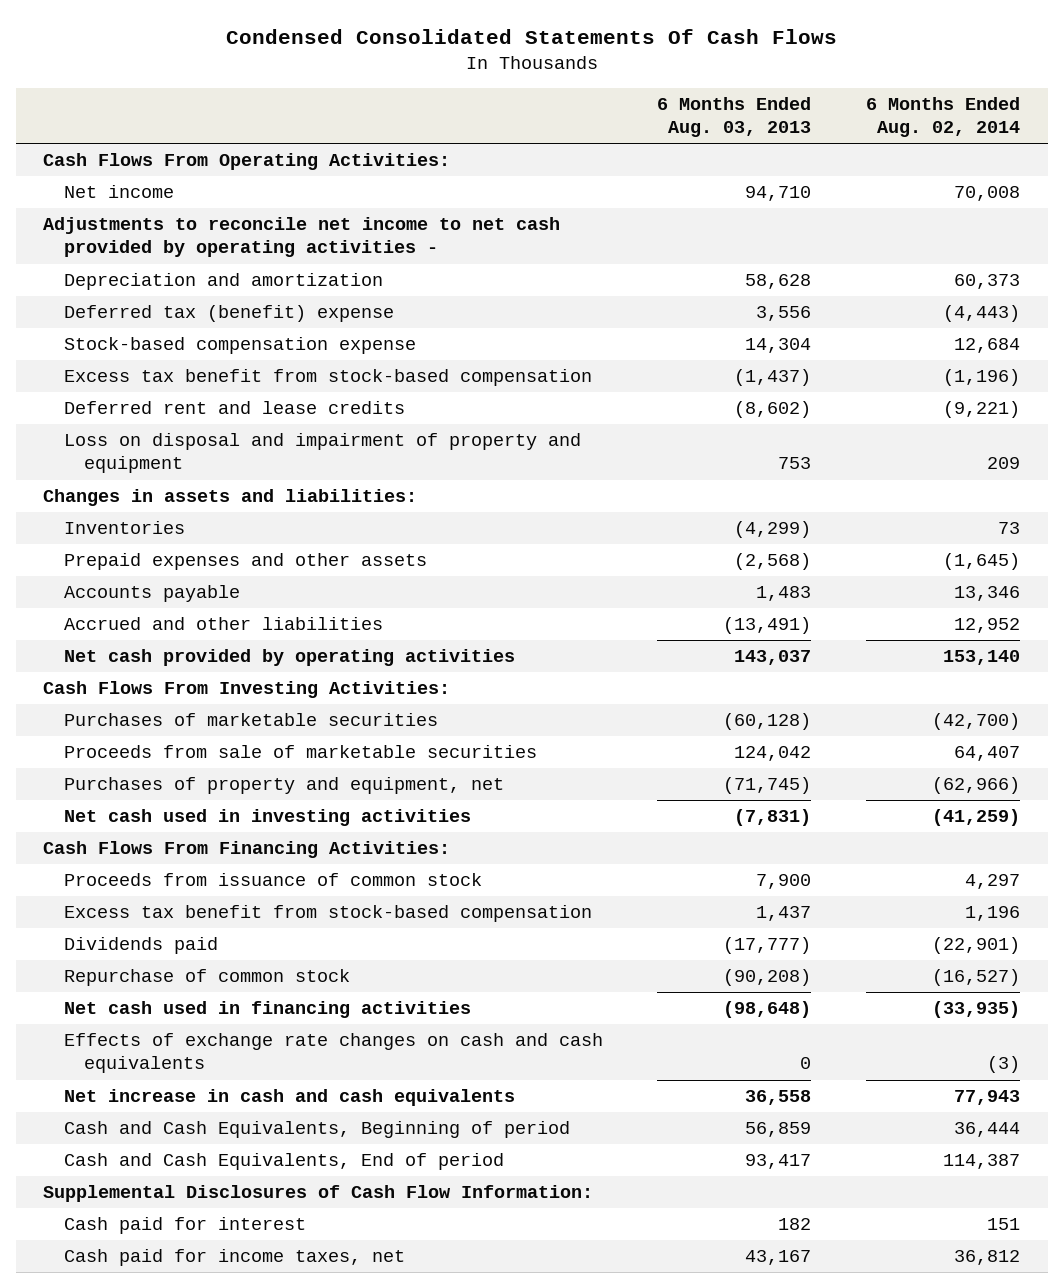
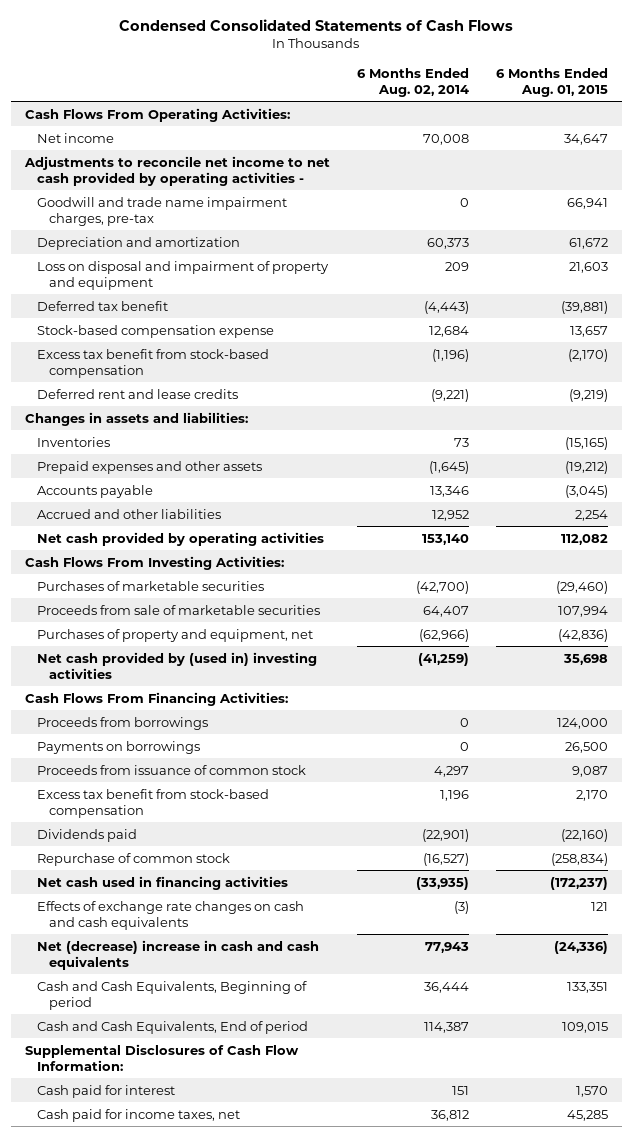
[225,29,837,45] Condensed Consolidated Statements Of Cash Flows -> [119,18,514,31] Condensed Consolidated Statements of Cash Flows
[657,96,812,138] 6 Months Ended Aug. 03, 2013 -> none
none -> [496,67,609,97] 6 Months Ended Aug. 01, 2015
none -> [36,196,287,226] Goodwill and trade name impairment charges, pre-tax
[63,433,581,474] Loss on disposal and impairment of property and equipment -> [36,260,329,290] Loss on disposal and impairment of property and equipment
[63,305,394,323] Deferred tax (benefit) expense -> [36,300,168,311] Deferred tax benefit
[63,809,471,827] Net cash used in investing activities -> [36,651,317,679] Net cash provided by (used in) investing activities
none -> [36,716,208,730] Proceeds from borrowings
none -> [36,740,200,754] Payments on borrowings
[63,1089,515,1107] Net increase in cash and cash equivalents -> [36,939,319,970] Net (decrease) increase in cash and cash equivalents

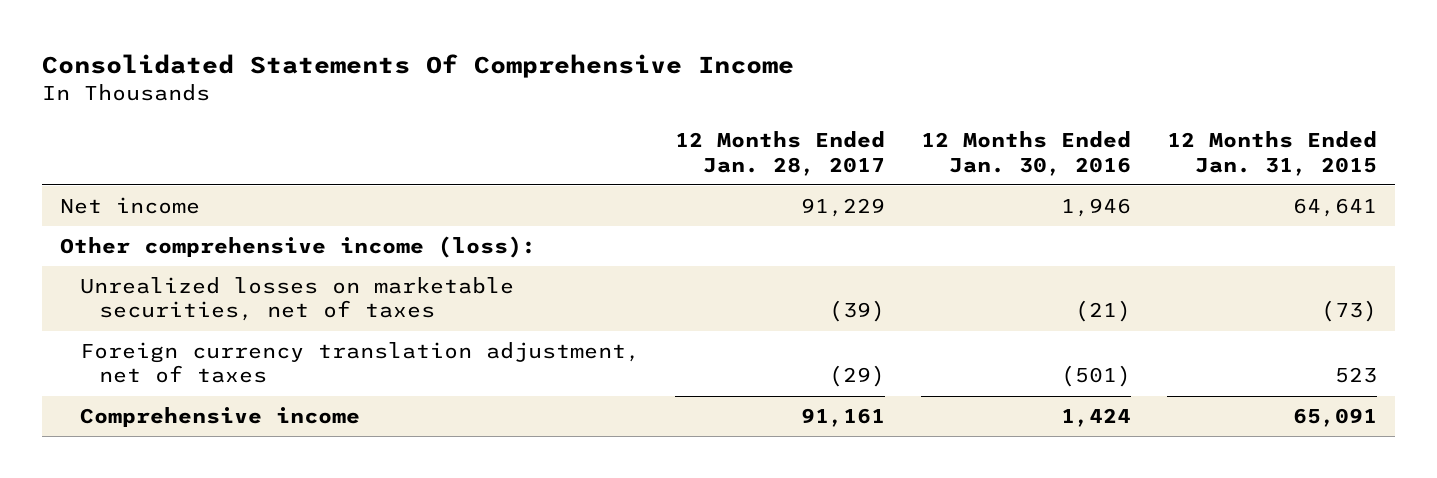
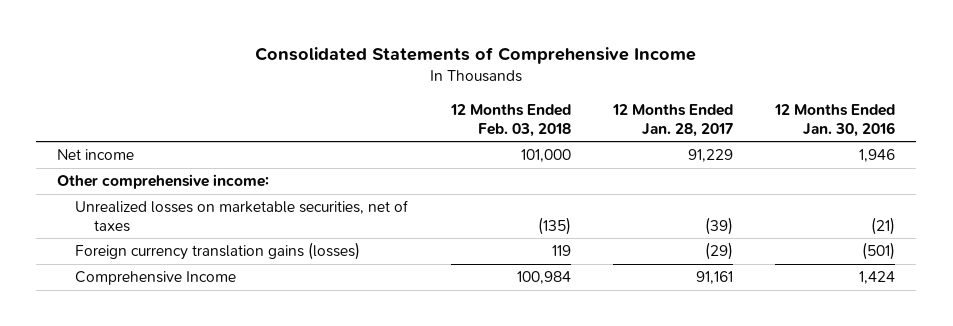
[42,54,795,79] Consolidated Statements Of Comprehensive Income -> [255,47,697,65] Consolidated Statements of Comprehensive Income
[1166,131,1377,176] 12 Months Ended Jan. 31, 2015 -> none
none -> [449,104,571,137] 12 Months Ended Feb. 03, 2018
[60,236,537,259] Other comprehensive income (loss): -> [57,174,270,190] Other comprehensive income:
[79,342,640,384] Foreign currency translation adjustment, net of taxes -> [75,242,361,261] Foreign currency translation gains (losses)
[79,407,360,428] Comprehensive income -> [75,271,237,286] Comprehensive Income

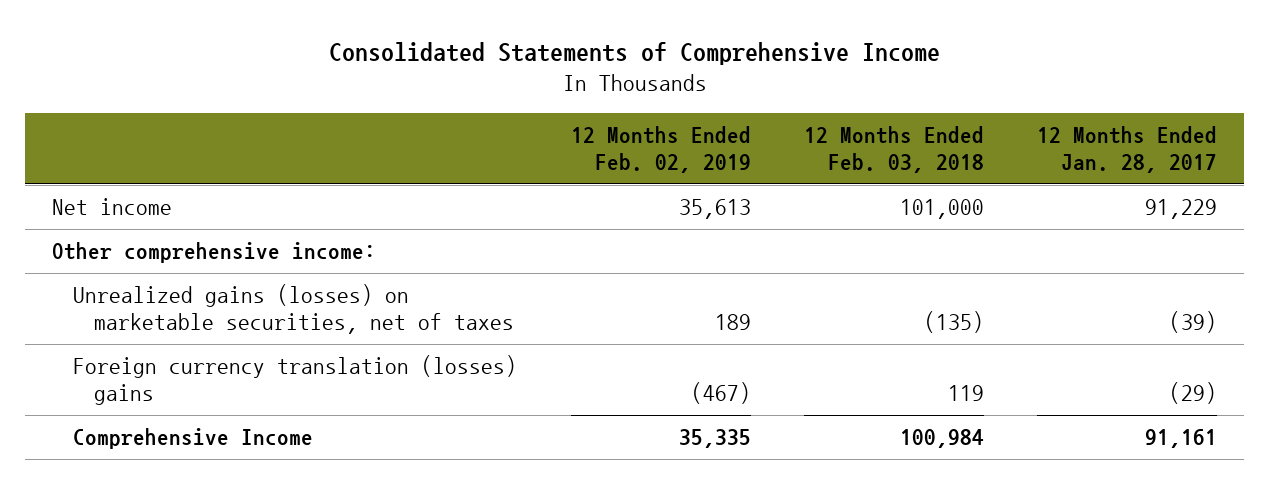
[774,104,896,137] 12 Months Ended Jan. 30, 2016 -> none
none -> [570,126,751,173] 12 Months Ended Feb. 02, 2019
[75,200,409,232] Unrealized losses on marketable securities, net of taxes -> [73,284,515,335] Unrealized gains (losses) on marketable securities, net of taxes
[75,242,361,261] Foreign currency translation gains (losses) -> [73,355,518,406] Foreign currency translation (losses) gains

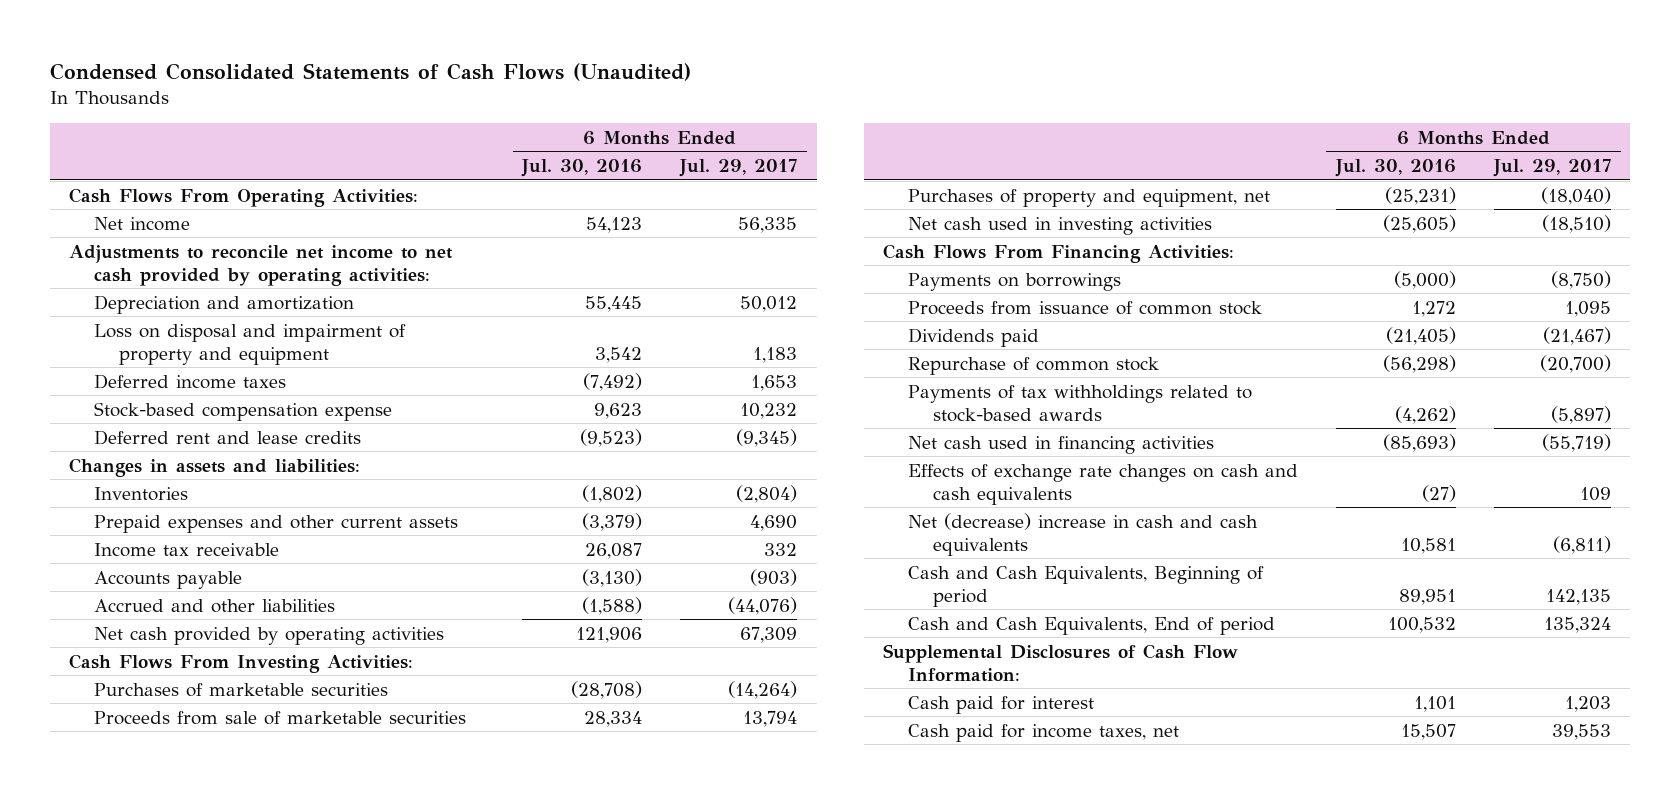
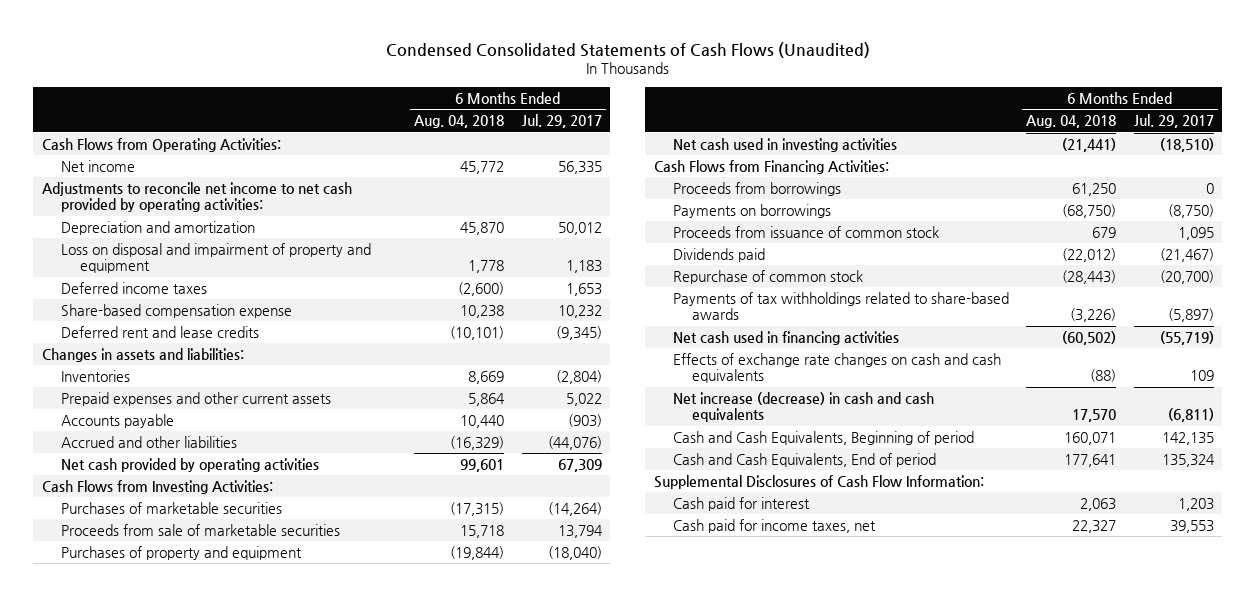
[521,159,643,178] Jul. 30, 2016 -> none
none -> [414,115,505,129] Aug. 04, 2018
[68,187,418,207] Cash Flows From Operating Activities: -> [41,138,281,153] Cash Flows from Operating Activities:
[94,401,393,421] Stock-based compensation expense -> [60,304,292,319] Share-based compensation expense
[94,542,280,557] Income tax receivable -> none
[750,514,798,531] 4,690 -> [565,393,602,407] 5,022
[68,653,413,673] Cash Flows From Investing Activities: -> [41,480,273,495] Cash Flows from Investing Activities:
[907,188,1270,207] Purchases of property and equipment, net -> [60,546,302,561] Purchases of property and equipment
[882,243,1234,263] Cash Flows From Financing Activities: -> [653,160,889,175] Cash Flows from Financing Activities:
none -> [673,182,842,197] Proceeds from borrowings
[907,384,1252,422] Payments of tax withholdings related to stock-based awards -> [673,292,1010,321] Payments of tax withholdings related to share-based awards
[907,512,1258,556] Net (decrease) increase in cash and cash equivalents -> [673,392,935,423] Net increase (decrease) in cash and cash equivalents

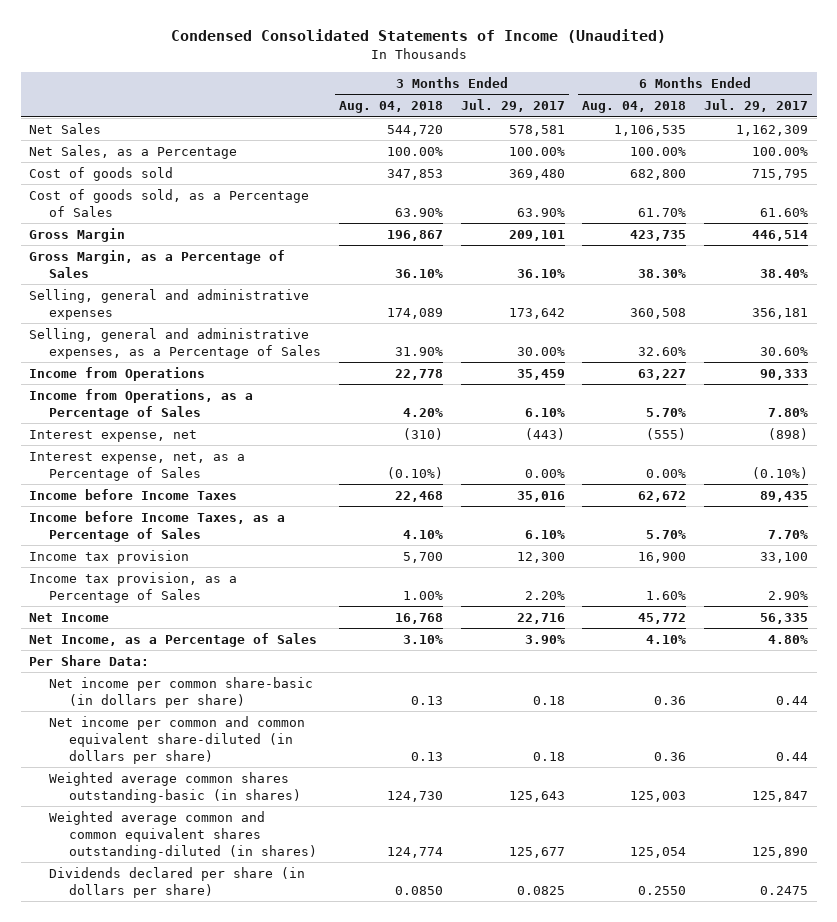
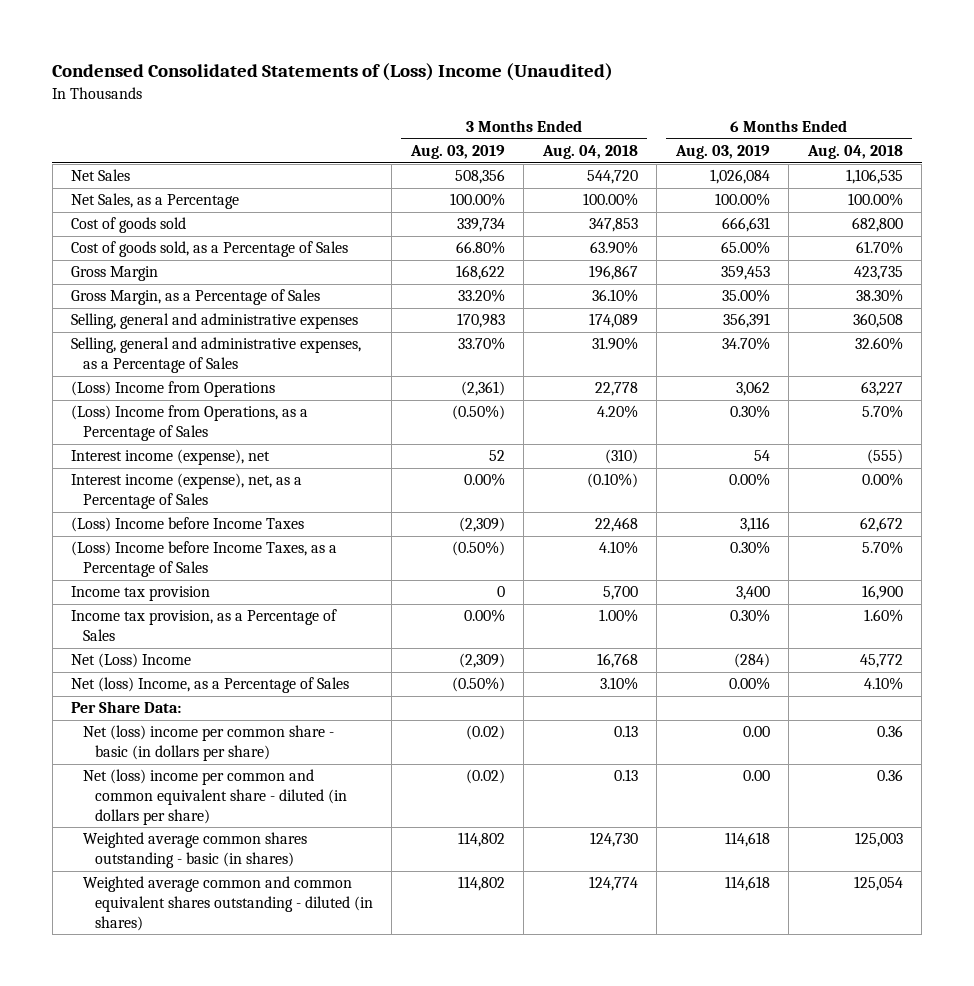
[170,28,666,43] Condensed Consolidated Statements of Income (Unaudited) -> [52,63,614,82] Condensed Consolidated Statements of (Loss) Income (Unaudited)
[460,99,565,113] Jul. 29, 2017 -> none
[703,99,808,113] Jul. 29, 2017 -> none
none -> [409,145,505,160] Aug. 03, 2019
none -> [674,145,770,160] Aug. 03, 2019
[29,367,206,382] Income from Operations -> [71,381,276,398] (Loss) Income from Operations
[29,389,254,420] Income from Operations, as a Percentage of Sales -> [71,405,309,442] (Loss) Income from Operations, as a Percentage of Sales
[29,430,198,443] Interest expense, net -> [71,449,271,466] Interest income (expense), net
[29,452,246,481] Interest expense, net, as a Percentage of Sales -> [71,473,303,510] Interest income (expense), net, as a Percentage of Sales
[29,489,238,501] Income before Income Taxes -> [71,517,305,533] (Loss) Income before Income Taxes
[29,511,286,542] Income before Income Taxes, as a Percentage of Sales -> [71,541,338,578] (Loss) Income before Income Taxes, as a Percentage of Sales
[29,613,110,623] Net Income -> [71,653,192,669] Net (Loss) Income
[29,633,318,648] Net Income, as a Percentage of Sales -> [71,677,350,694] Net (loss) Income, as a Percentage of Sales
[49,867,306,898] Dividends declared per share (in dollars per share) -> none
[49,677,314,708] Net income per common share-basic (in dollars per share) -> [83,725,335,762] Net (loss) income per common share - basic (in dollars per share)
[49,716,306,764] Net income per common and common equivalent share-diluted (in dollars per share) -> [83,769,347,825] Net (loss) income per common and common equivalent share - diluted (in dollars per share)
[49,772,302,803] Weighted average common shares outstanding-basic (in shares) -> [83,832,308,869] Weighted average common shares outstanding - basic (in shares)
[49,811,318,859] Weighted average common and common equivalent shares outstanding-diluted (in shares) -> [83,876,373,931] Weighted average common and common equivalent shares outstanding - diluted (in shares)

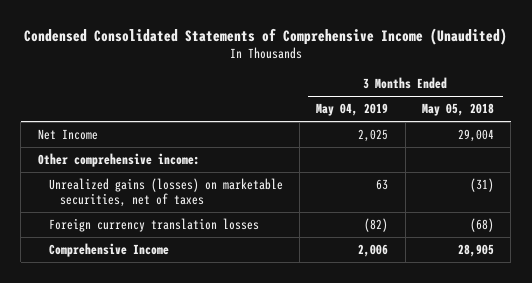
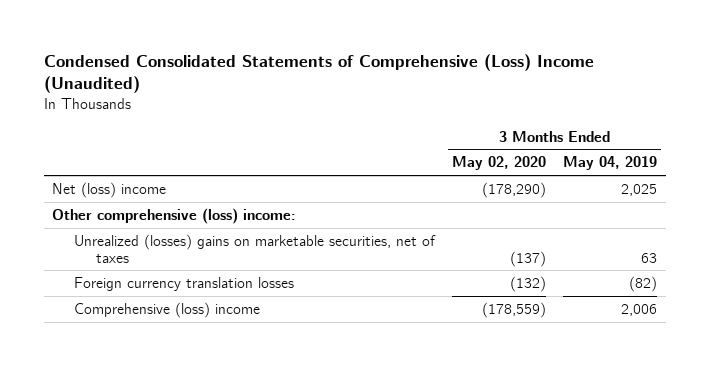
[23,27,507,45] Condensed Consolidated Statements of Comprehensive Income (Unaudited) -> [43,53,594,94] Condensed Consolidated Statements of Comprehensive (Loss) Income (Unaudited)
[422,103,495,117] May 05, 2018 -> none
none -> [452,156,547,171] May 02, 2020
[37,129,98,141] Net Income -> [52,181,167,198] Net (loss) income
[37,153,200,168] Other comprehensive income: -> [52,207,297,224] Other comprehensive (loss) income:
[48,178,283,208] Unrealized gains (losses) on marketable securities, net of taxes -> [74,233,437,263] Unrealized (losses) gains on marketable securities, net of taxes
[48,243,169,258] Comprehensive Income -> [74,301,261,318] Comprehensive (loss) income

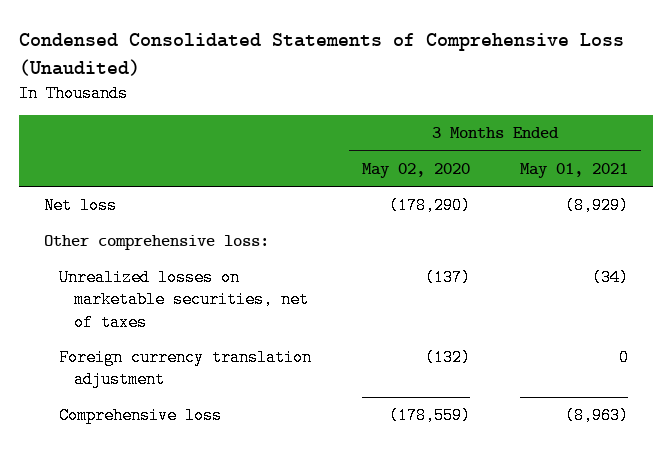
[43,53,594,94] Condensed Consolidated Statements of Comprehensive (Loss) Income (Unaudited) -> [18,33,624,76] Condensed Consolidated Statements of Comprehensive Loss (Unaudited)
[563,156,658,171] May 04, 2019 -> none
none -> [520,162,629,178] May 01, 2021
[52,181,167,198] Net (loss) income -> [44,197,118,215] Net loss
[52,207,297,224] Other comprehensive (loss) income: -> [44,235,270,251] Other comprehensive loss:
[74,233,437,263] Unrealized (losses) gains on marketable securities, net of taxes -> [59,269,309,331] Unrealized losses on marketable securities, net of taxes
[74,276,295,291] Foreign currency translation losses -> [59,349,313,389] Foreign currency translation adjustment
[74,301,261,318] Comprehensive (loss) income -> [59,407,223,425] Comprehensive loss

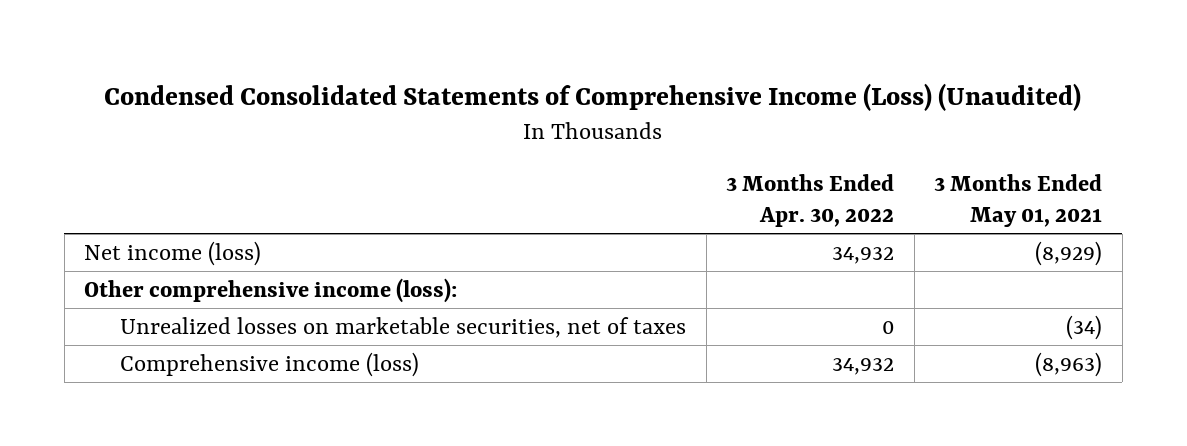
[18,33,624,76] Condensed Consolidated Statements of Comprehensive Loss (Unaudited) -> [104,82,1082,111] Condensed Consolidated Statements of Comprehensive Income (Loss) (Unaudited)
[361,162,470,178] May 02, 2020 -> none
none -> [726,174,895,228] 3 Months Ended Apr. 30, 2022
[44,197,118,215] Net loss -> [84,241,262,267] Net income (loss)
[44,235,270,251] Other comprehensive loss: -> [84,278,458,304] Other comprehensive income (loss):
[59,349,313,389] Foreign currency translation adjustment -> none
[59,407,223,425] Comprehensive loss -> [120,352,420,378] Comprehensive income (loss)

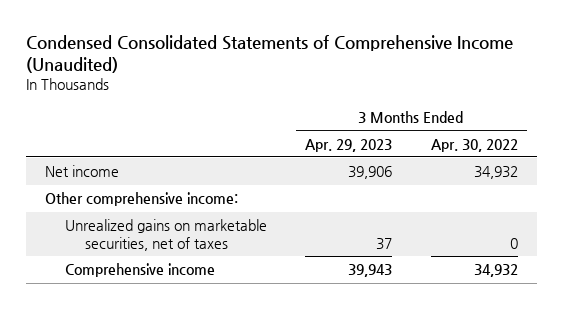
[104,82,1082,111] Condensed Consolidated Statements of Comprehensive Income (Loss) (Unaudited) -> [25,34,513,73] Condensed Consolidated Statements of Comprehensive Income (Unaudited)
[934,174,1103,228] 3 Months Ended May 01, 2021 -> none
none -> [305,138,393,152] Apr. 29, 2023
[84,241,262,267] Net income (loss) -> [44,165,119,178] Net income
[84,278,458,304] Other comprehensive income (loss): -> [44,192,238,207] Other comprehensive income:
[120,317,687,339] Unrealized losses on marketable securities, net of taxes -> [65,219,268,251] Unrealized gains on marketable securities, net of taxes
[120,352,420,378] Comprehensive income (loss) -> [65,263,216,278] Comprehensive income

